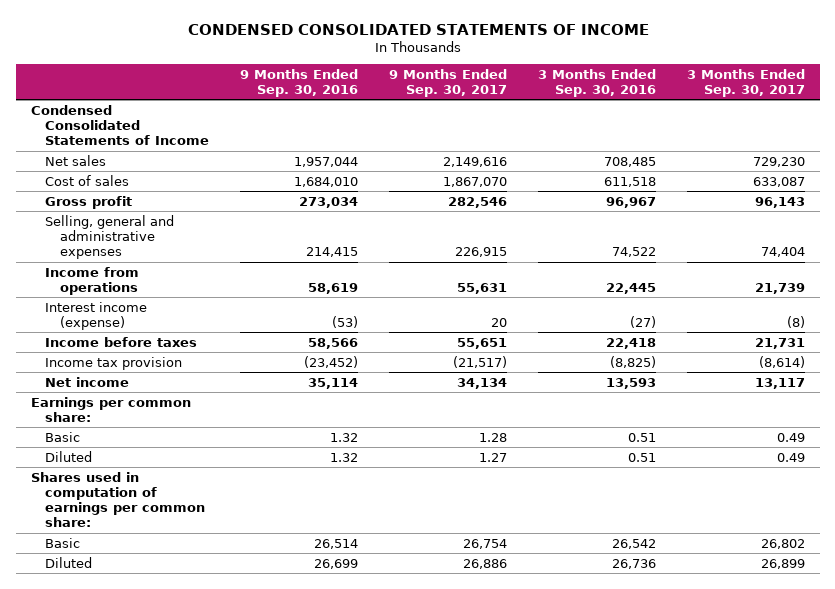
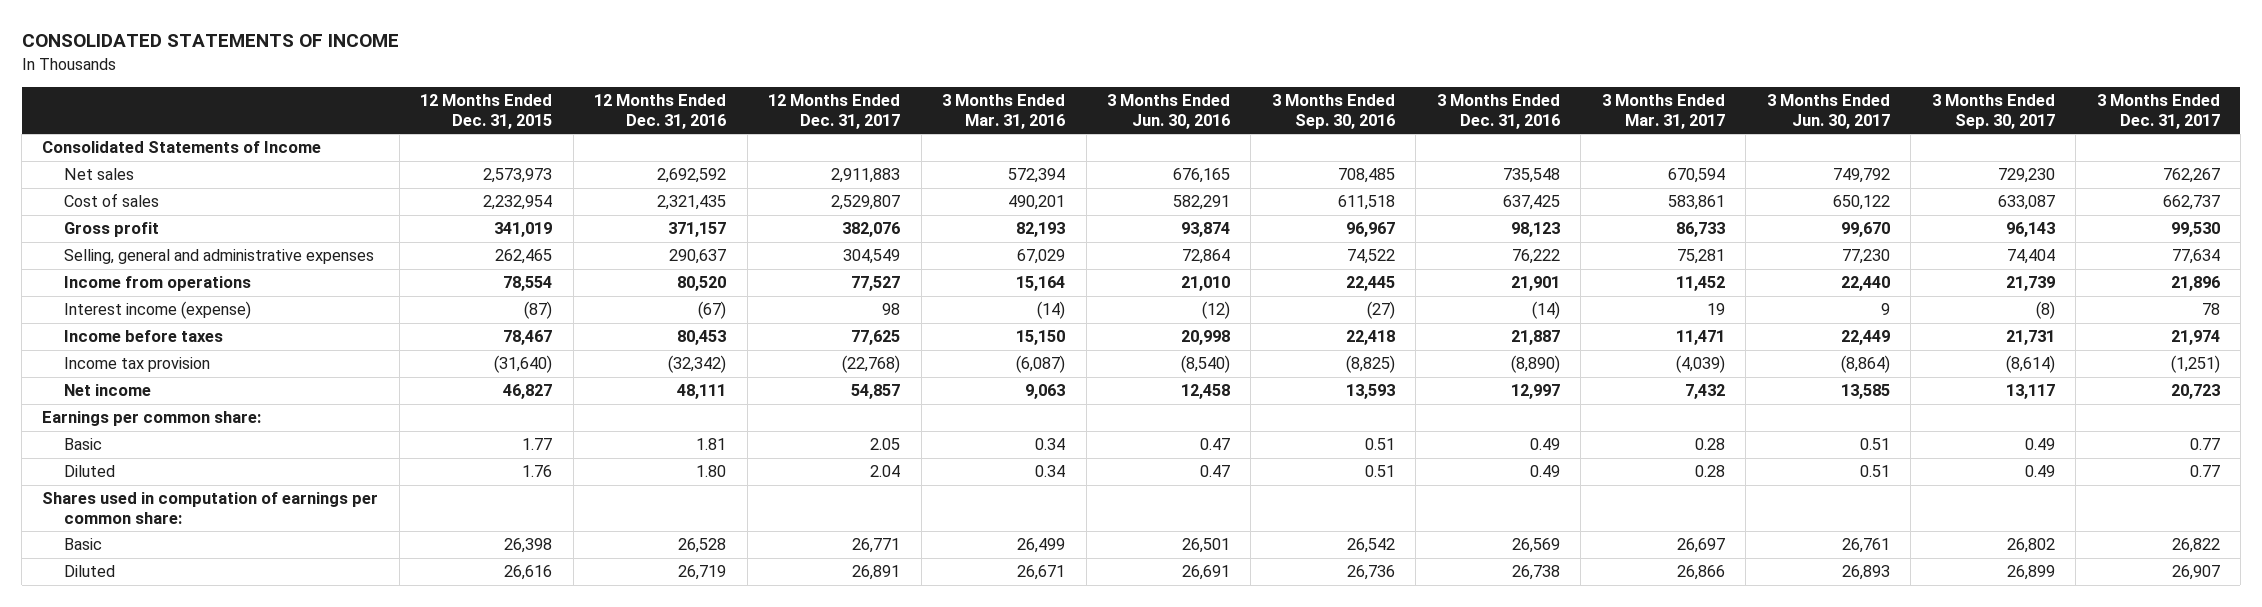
[187,23,649,35] CONDENSED CONSOLIDATED STATEMENTS OF INCOME -> [21,34,399,48] CONSOLIDATED STATEMENTS OF INCOME
[240,68,359,97] 9 Months Ended Sep. 30, 2016 -> none
[388,68,507,97] 9 Months Ended Sep. 30, 2017 -> none
none -> [420,94,553,129] 12 Months Ended Dec. 31, 2015
none -> [594,94,727,129] 12 Months Ended Dec. 31, 2016
none -> [768,94,901,129] 12 Months Ended Dec. 31, 2017
none -> [942,94,1066,129] 3 Months Ended Mar. 31, 2016
none -> [1107,94,1231,129] 3 Months Ended Jun. 30, 2016
none -> [1436,94,1560,129] 3 Months Ended Dec. 31, 2016
none -> [1601,94,1725,129] 3 Months Ended Mar. 31, 2017
none -> [1766,94,1890,129] 3 Months Ended Jun. 30, 2017
none -> [2096,94,2220,129] 3 Months Ended Dec. 31, 2017
[30,104,210,146] Condensed Consolidated Statements of Income -> [42,141,322,154] Consolidated Statements of Income

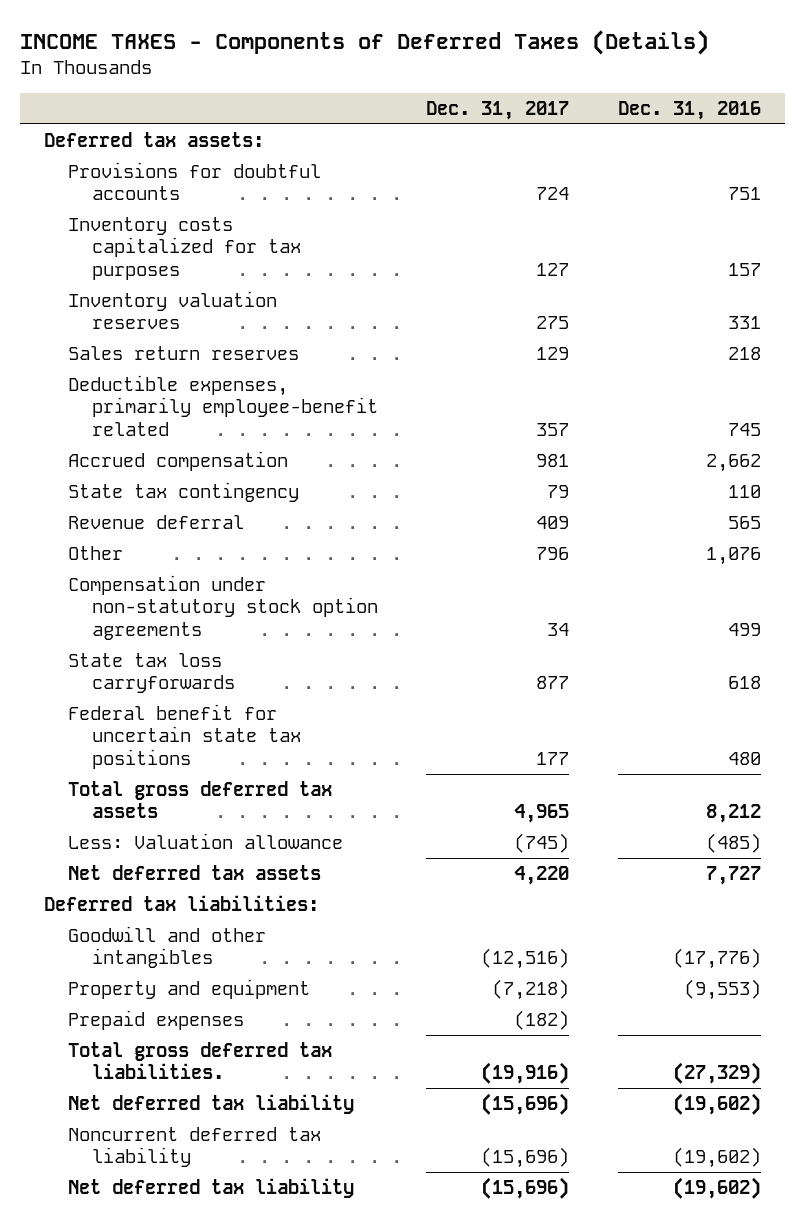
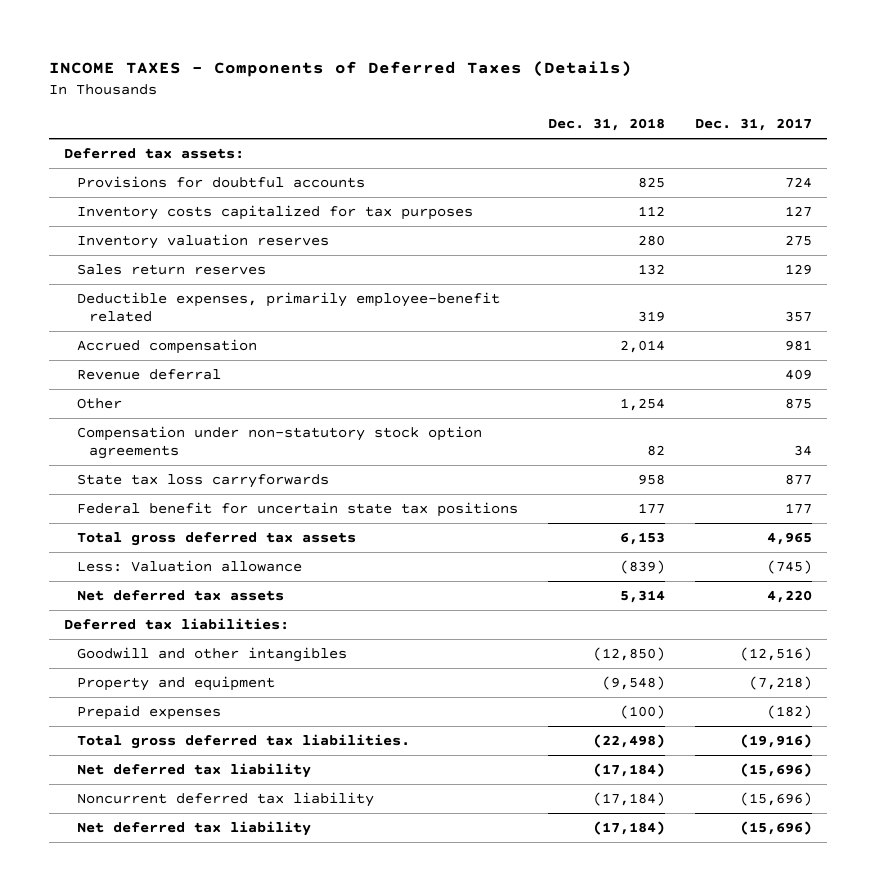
[617,100,761,120] Dec. 31, 2016 -> none
none -> [547,118,665,132] Dec. 31, 2018
[67,481,299,502] State tax contingency -> none
[536,546,570,560] 796 -> [784,398,812,410] 875

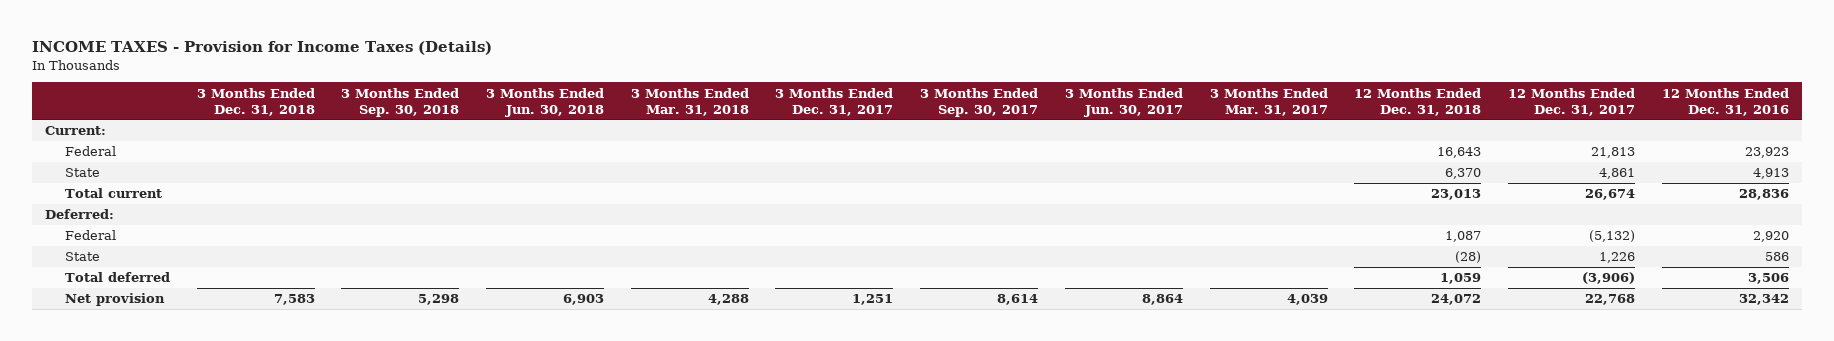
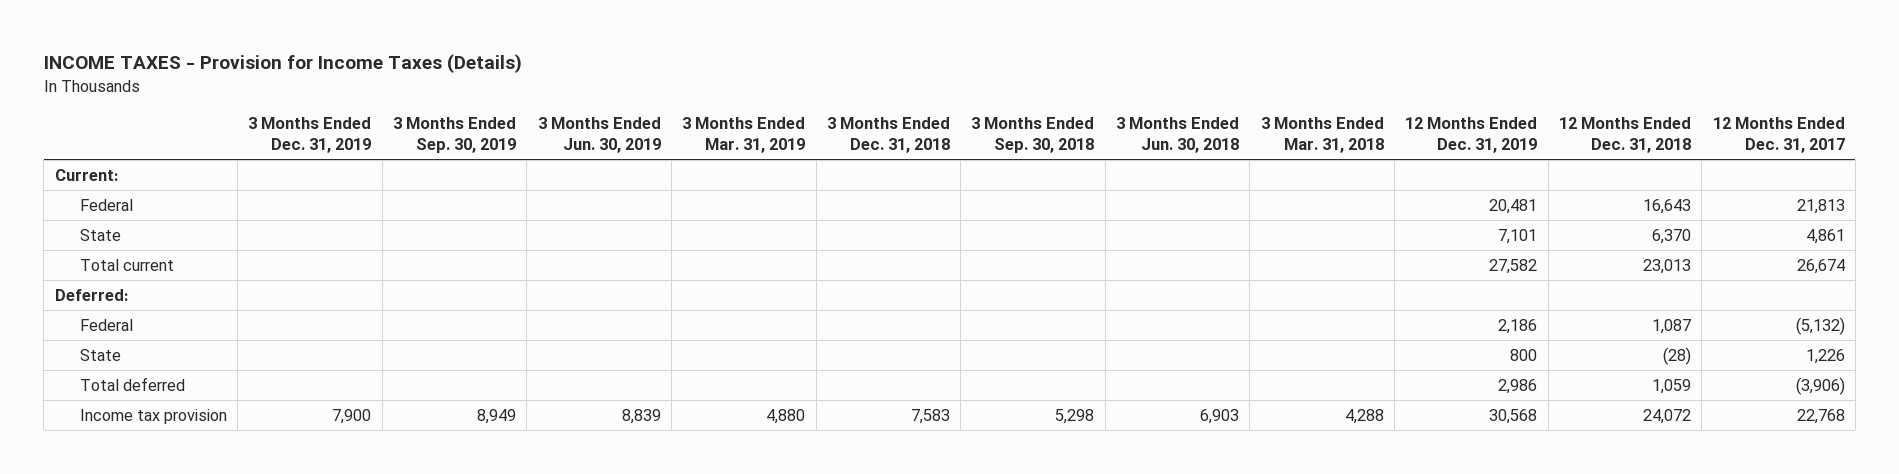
[775,87,894,116] 3 Months Ended Dec. 31, 2017 -> none
[920,87,1039,117] 3 Months Ended Sep. 30, 2017 -> none
[1064,87,1183,117] 3 Months Ended Jun. 30, 2017 -> none
[1209,87,1328,116] 3 Months Ended Mar. 31, 2017 -> none
[1661,87,1789,116] 12 Months Ended Dec. 31, 2016 -> none
none -> [248,116,372,153] 3 Months Ended Dec. 31, 2019
none -> [392,116,516,153] 3 Months Ended Sep. 30, 2019
none -> [537,116,661,153] 3 Months Ended Jun. 30, 2019
none -> [682,116,806,153] 3 Months Ended Mar. 31, 2019
none -> [1405,116,1538,153] 12 Months Ended Dec. 31, 2019
[64,293,165,307] Net provision -> [79,408,227,424] Income tax provision

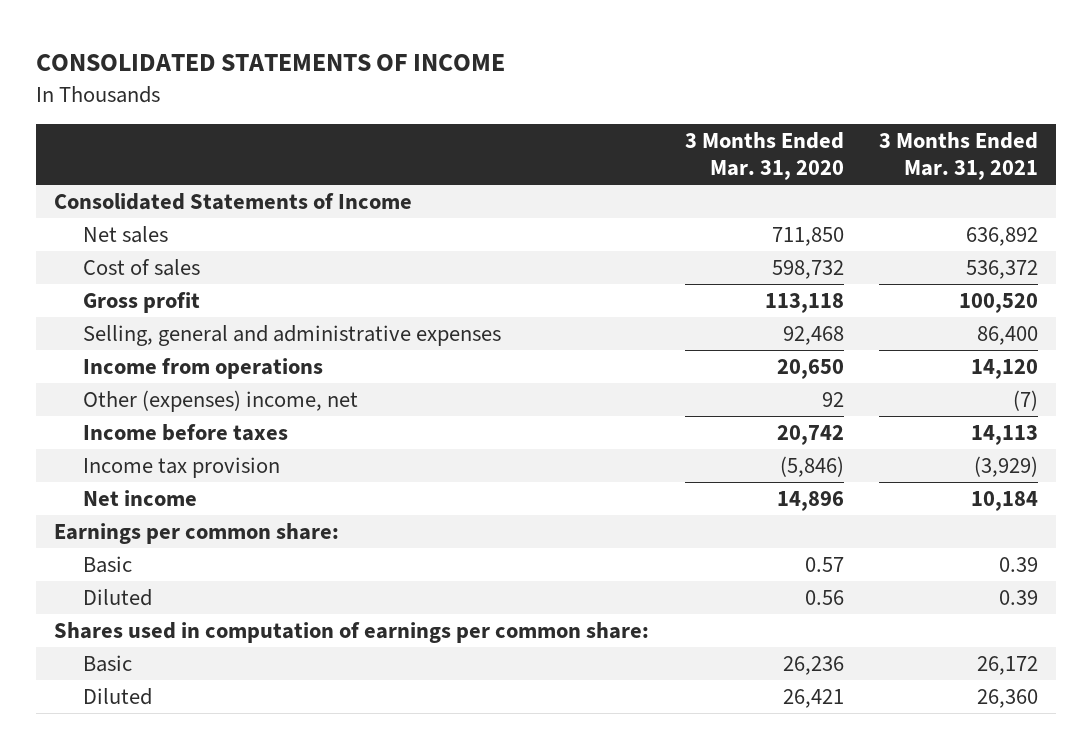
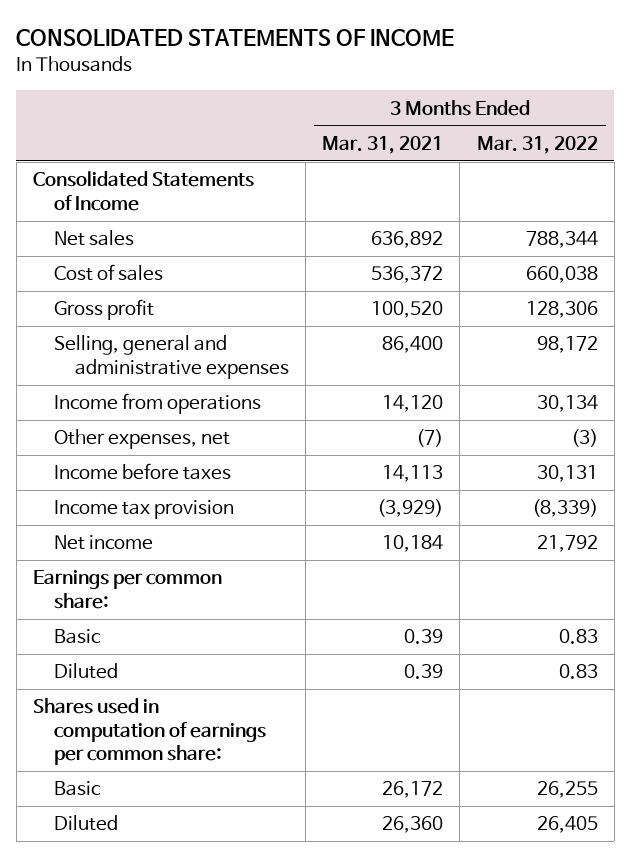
[684,132,844,181] 3 Months Ended Mar. 31, 2020 -> none
none -> [476,135,598,154] Mar. 31, 2022
[83,389,359,412] Other (expenses) income, net -> [53,429,230,450] Other expenses, net

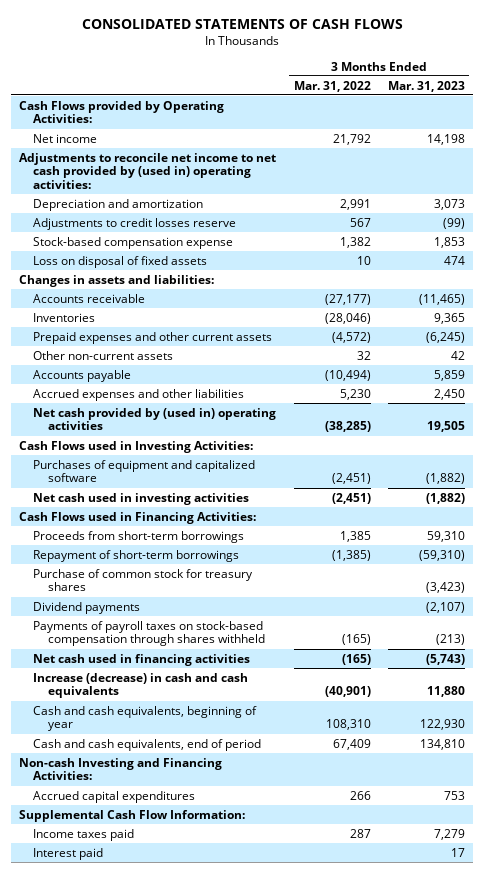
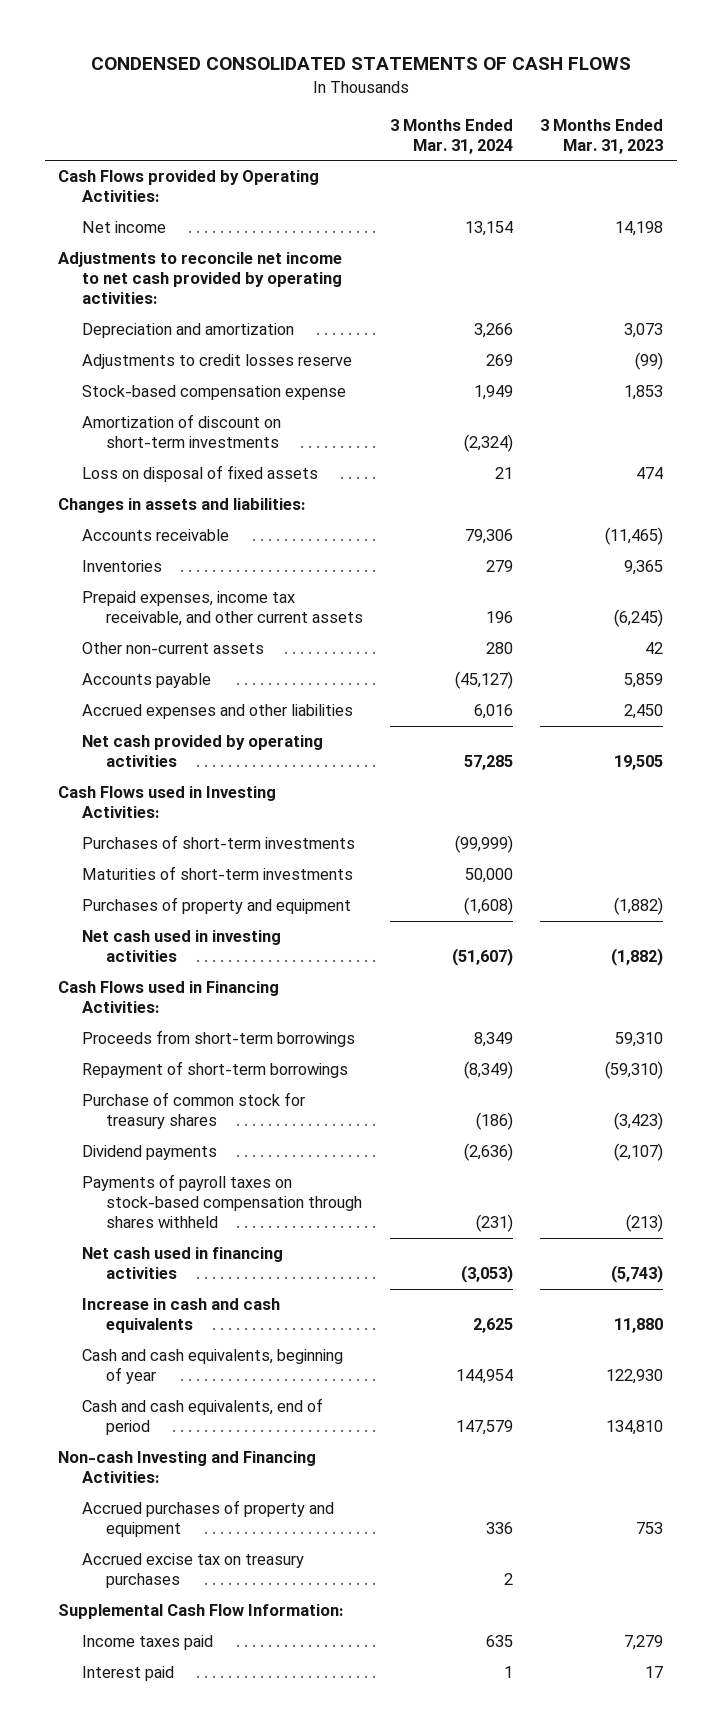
[81,18,403,29] CONSOLIDATED STATEMENTS OF CASH FLOWS -> [90,57,631,71] CONDENSED CONSOLIDATED STATEMENTS OF CASH FLOWS
[293,80,371,92] Mar. 31, 2022 -> none
none -> [389,118,513,154] 3 Months Ended Mar. 31, 2024
[19,152,277,190] Adjustments to reconcile net income to net cash provided by (used in) operating activities: -> [58,252,343,305] Adjustments to reconcile net income to net cash provided by operating activities:
none -> [82,414,282,449] Amortization of discount on short-term investments
[33,331,273,344] Prepaid expenses and other current assets -> [82,591,363,627] Prepaid expenses, income tax receivable, and other current assets
[33,407,277,431] Net cash provided by (used in) operating activities -> [82,735,324,768] Net cash provided by operating activities
none -> [82,835,356,850] Purchases of short-term investments
none -> [82,866,354,881] Maturities of short-term investments
[33,459,256,483] Purchases of equipment and capitalized software -> [82,897,352,915] Purchases of property and equipment
[33,672,249,699] Increase (decrease) in cash and cash equivalents -> [82,1298,281,1334] Increase in cash and cash equivalents
[33,790,196,803] Accrued capital expenditures -> [82,1500,335,1538] Accrued purchases of property and equipment
none -> [82,1553,305,1589] Accrued excise tax on treasury purchases

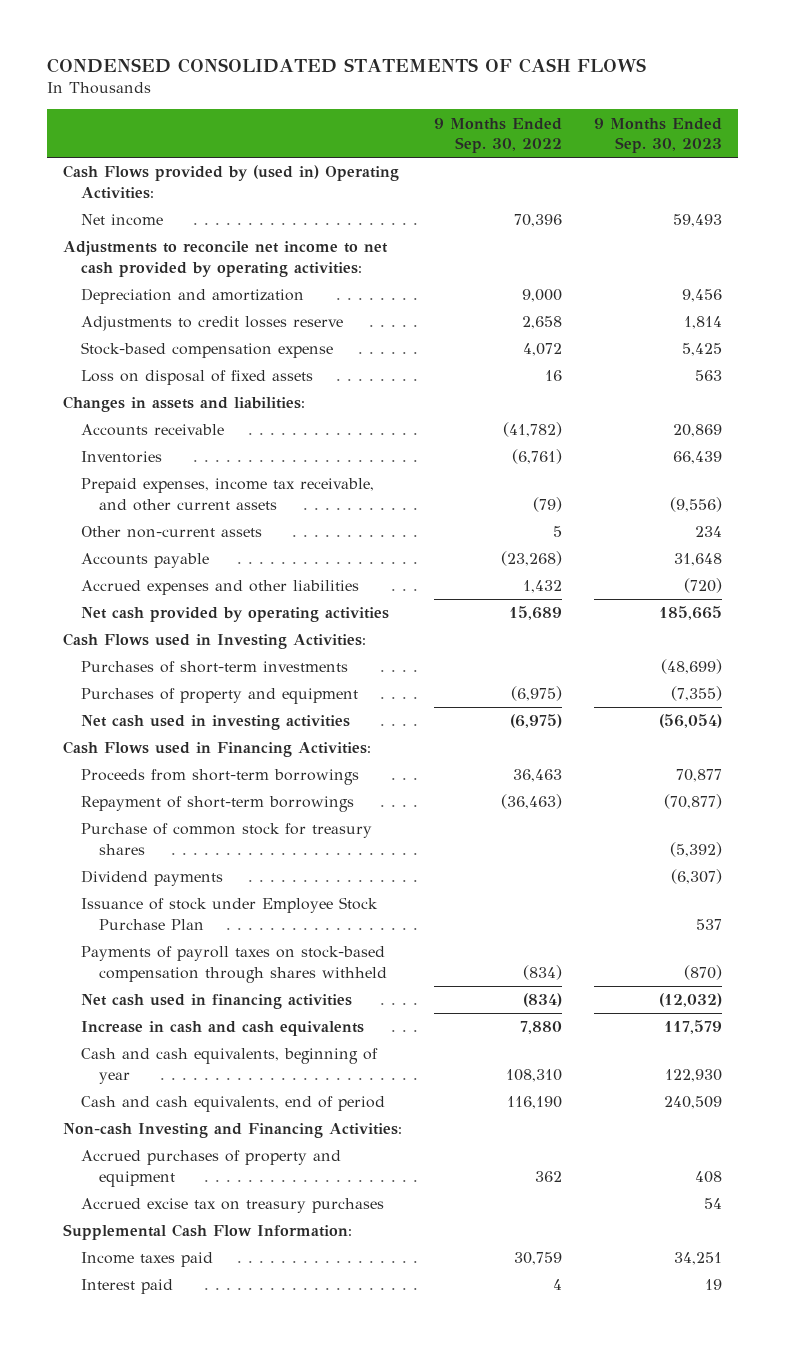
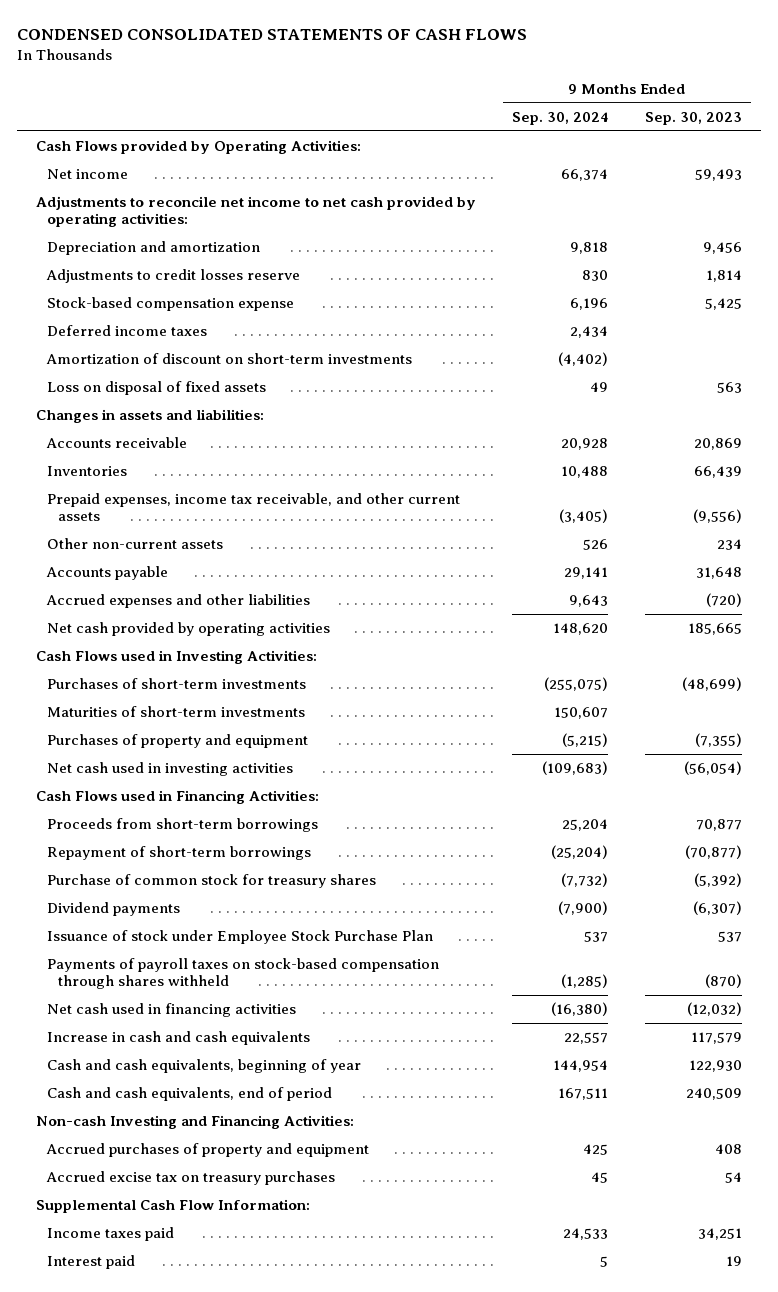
[434,117,563,154] 9 Months Ended Sep. 30, 2022 -> none
none -> [512,111,609,125] Sep. 30, 2024
[63,165,400,199] Cash Flows provided by (used in) Operating Activities: -> [35,140,361,155] Cash Flows provided by Operating Activities:
none -> [46,325,207,337] Deferred income taxes
none -> [45,353,412,365] Amortization of discount on short-term investments
none -> [46,706,305,718] Maturities of short-term investments

